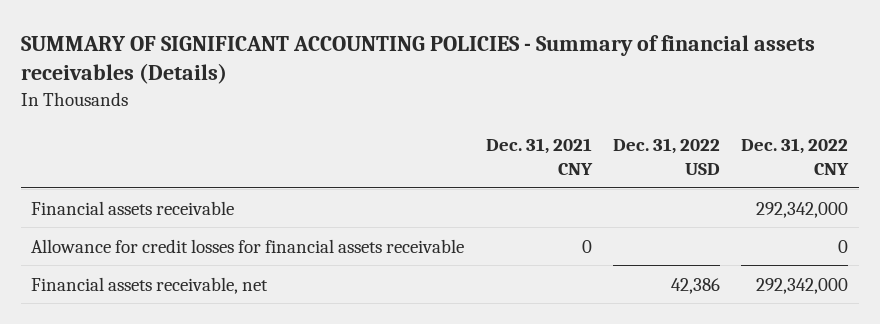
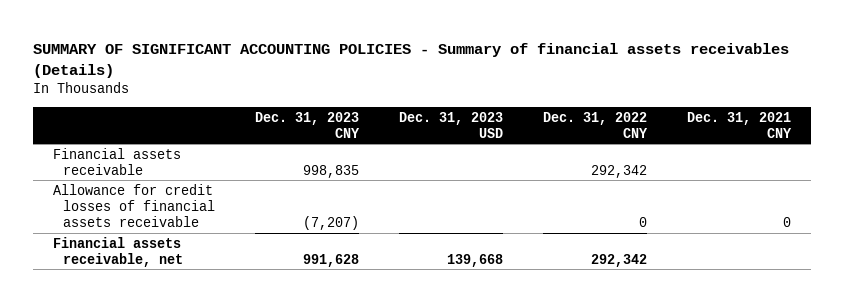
[613,138,721,176] Dec. 31, 2022 USD -> none
none -> [255,111,361,138] Dec. 31, 2023 CNY
none -> [399,111,504,138] Dec. 31, 2023 USD
[756,201,849,218] 292,342,000 -> [590,164,647,178] 292,342
[31,238,465,253] Allowance for credit losses for financial assets receivable -> [53,183,216,227] Allowance for credit losses of financial assets receivable
[756,277,849,294] 292,342,000 -> [590,253,647,267] 292,342

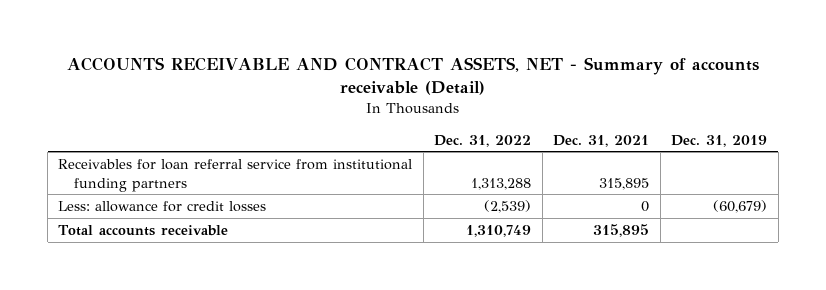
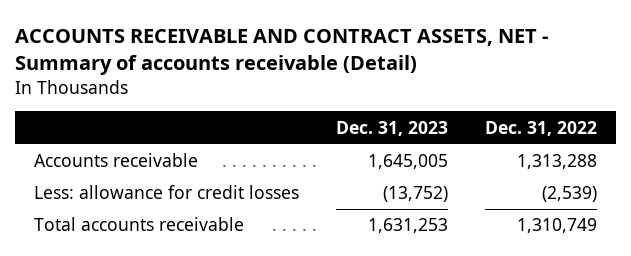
[553,134,650,147] Dec. 31, 2021 -> none
[671,134,768,147] Dec. 31, 2019 -> none
none -> [336,120,449,136] Dec. 31, 2023
[58,158,413,192] Receivables for loan referral service from institutional funding partners -> [33,153,198,168] Accounts receivable

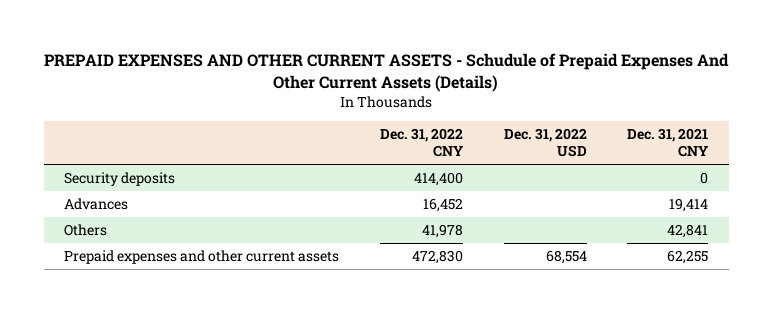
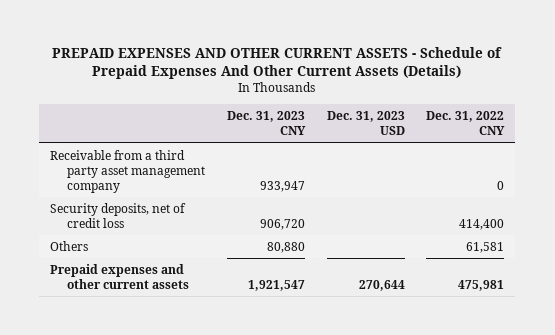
[44,52,730,92] PREPAID EXPENSES AND OTHER CURRENT ASSETS - Schudule of Prepaid Expenses And Other Current Assets (Details) -> [52,46,503,80] PREPAID EXPENSES AND OTHER CURRENT ASSETS - Schedule of Prepaid Expenses And Other Current Assets (Details)
[503,127,587,158] Dec. 31, 2022 USD -> none
[627,127,710,158] Dec. 31, 2021 CNY -> none
none -> [226,111,306,136] Dec. 31, 2023 CNY
none -> [326,111,405,136] Dec. 31, 2023 USD
[64,198,129,211] Advances -> none
none -> [50,149,206,193] Receivable from a third party asset management company
[64,172,176,187] Security deposits -> [50,202,187,228] Security deposits, net of credit loss
[421,224,463,239] 41,978 -> [466,241,505,253] 61,581
[411,250,463,265] 472,830 -> [458,279,505,291] 475,981

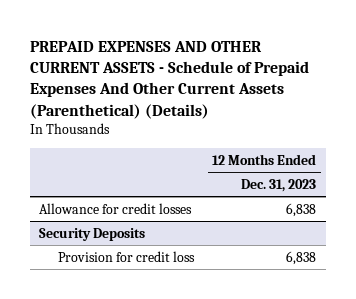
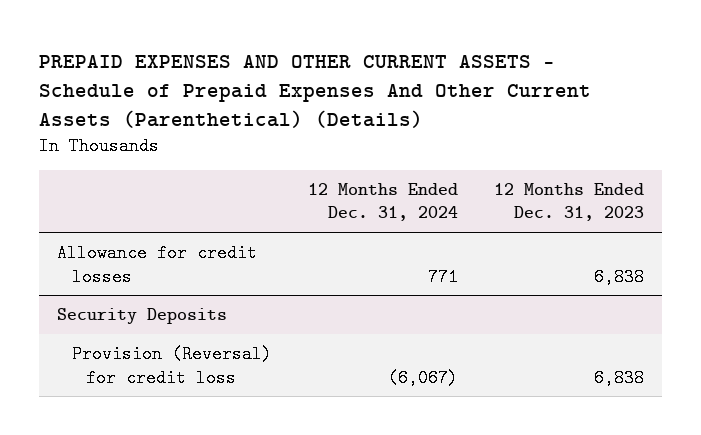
none -> [307,182,458,222] 12 Months Ended Dec. 31, 2024
[57,250,195,262] Provision for credit loss -> [71,345,272,387] Provision (Reversal) for credit loss

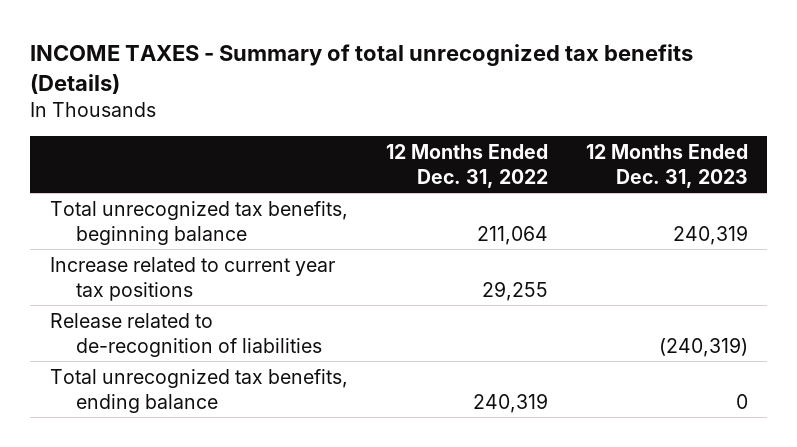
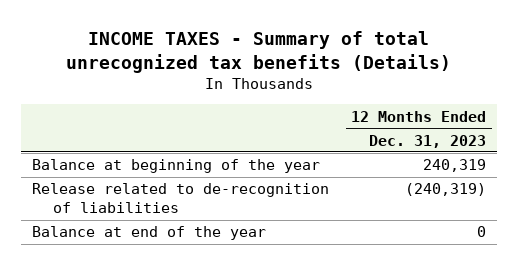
[385,143,548,188] 12 Months Ended Dec. 31, 2022 -> none
[49,256,335,301] Increase related to current year tax positions -> none
[49,200,348,245] Total unrecognized tax benefits, beginning balance -> [32,159,321,174] Balance at beginning of the year
[49,368,348,413] Total unrecognized tax benefits, ending balance -> [32,226,267,241] Balance at end of the year

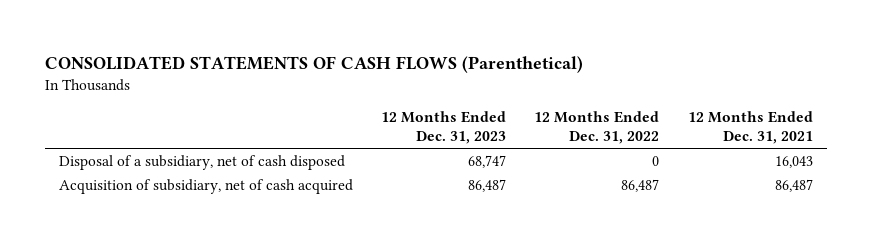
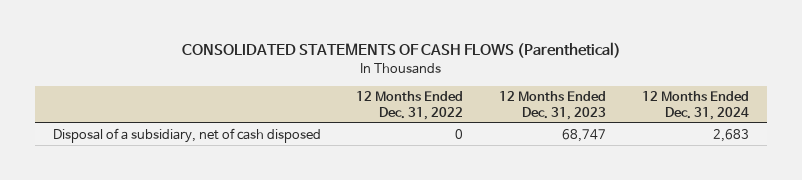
[687,111,813,145] 12 Months Ended Dec. 31, 2021 -> none
none -> [642,90,750,120] 12 Months Ended Dec. 31, 2024
[58,179,353,195] Acquisition of subsidiary, net of cash acquired -> none

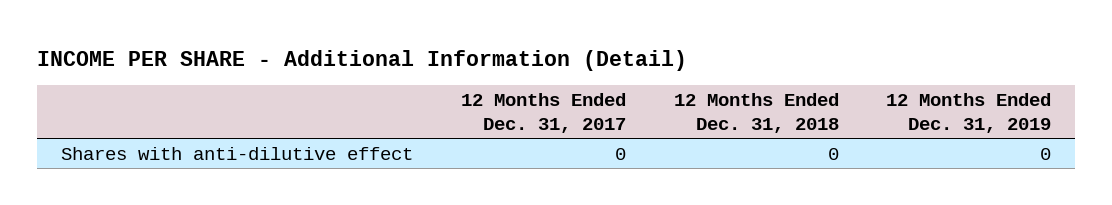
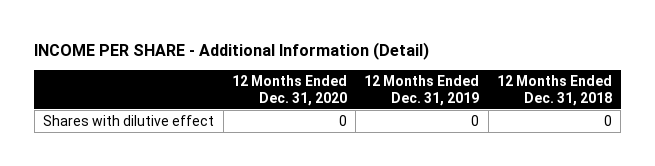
[460,93,626,133] 12 Months Ended Dec. 31, 2017 -> none
none -> [231,75,347,106] 12 Months Ended Dec. 31, 2020
[61,146,414,160] Shares with anti-dilutive effect -> [43,115,215,127] Shares with dilutive effect

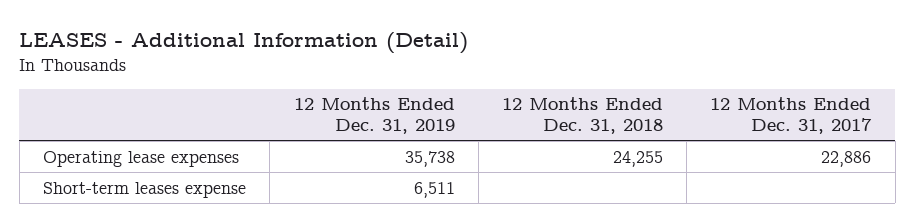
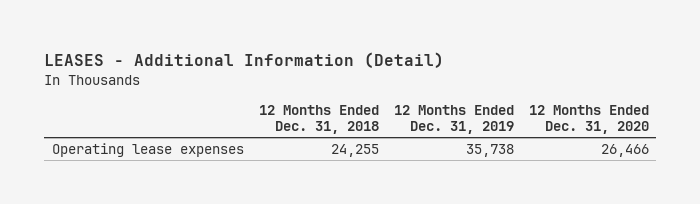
[710,97,873,135] 12 Months Ended Dec. 31, 2017 -> none
none -> [528,104,649,135] 12 Months Ended Dec. 31, 2020
[43,181,247,198] Short-term leases expense -> none

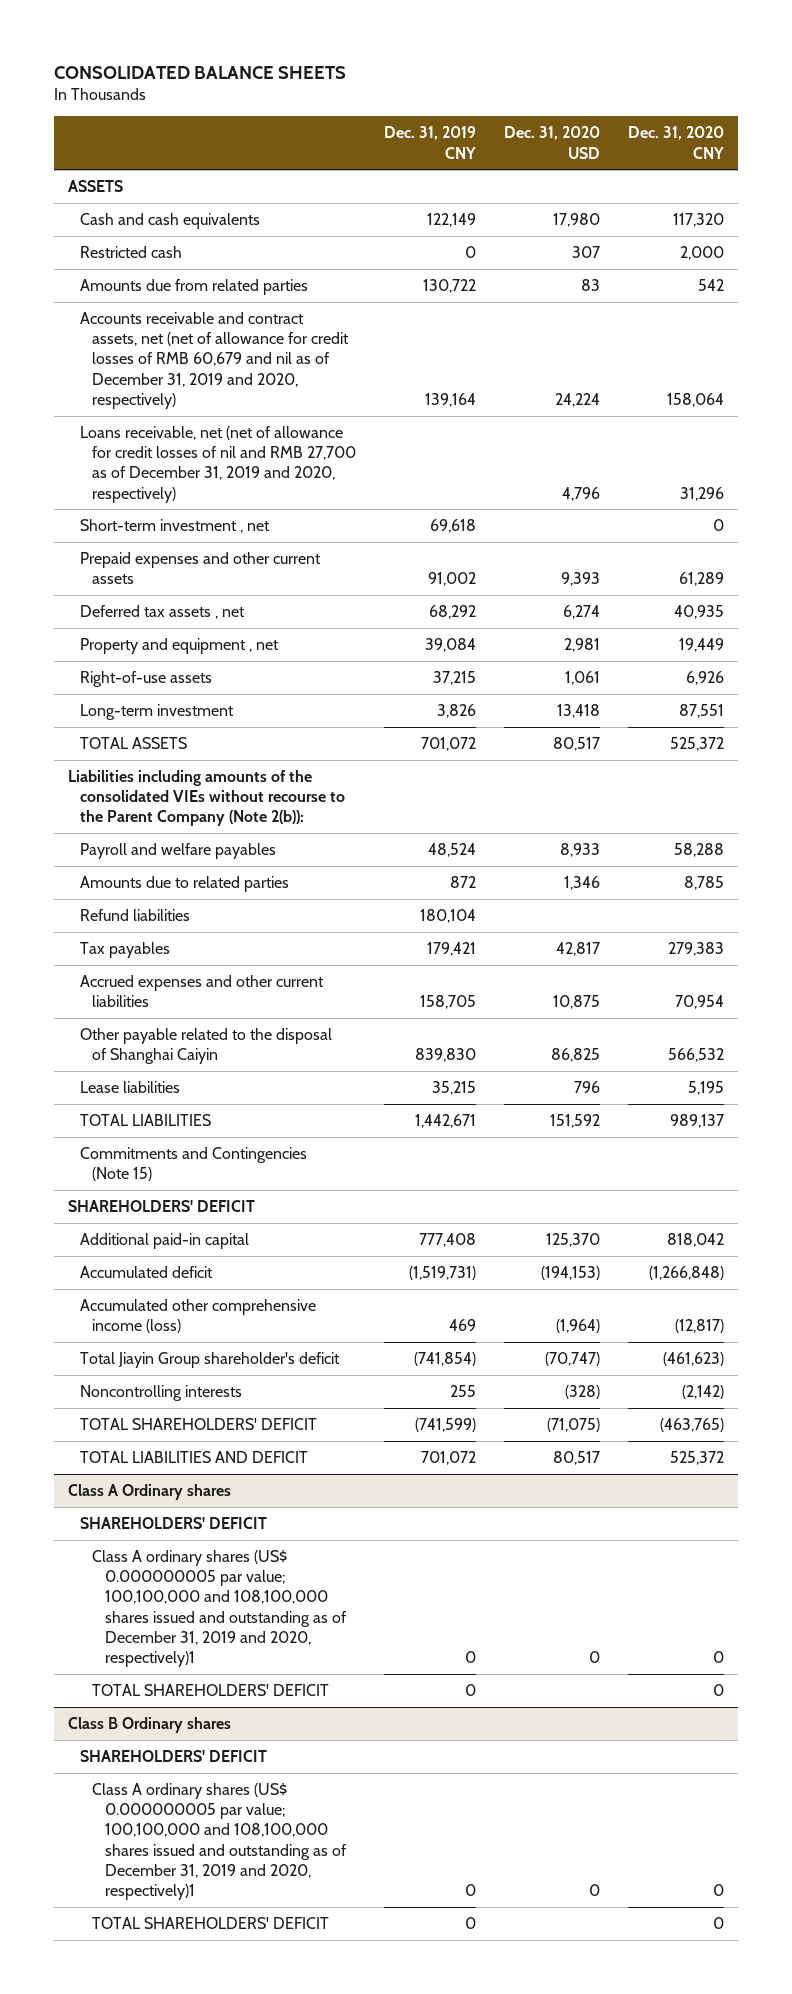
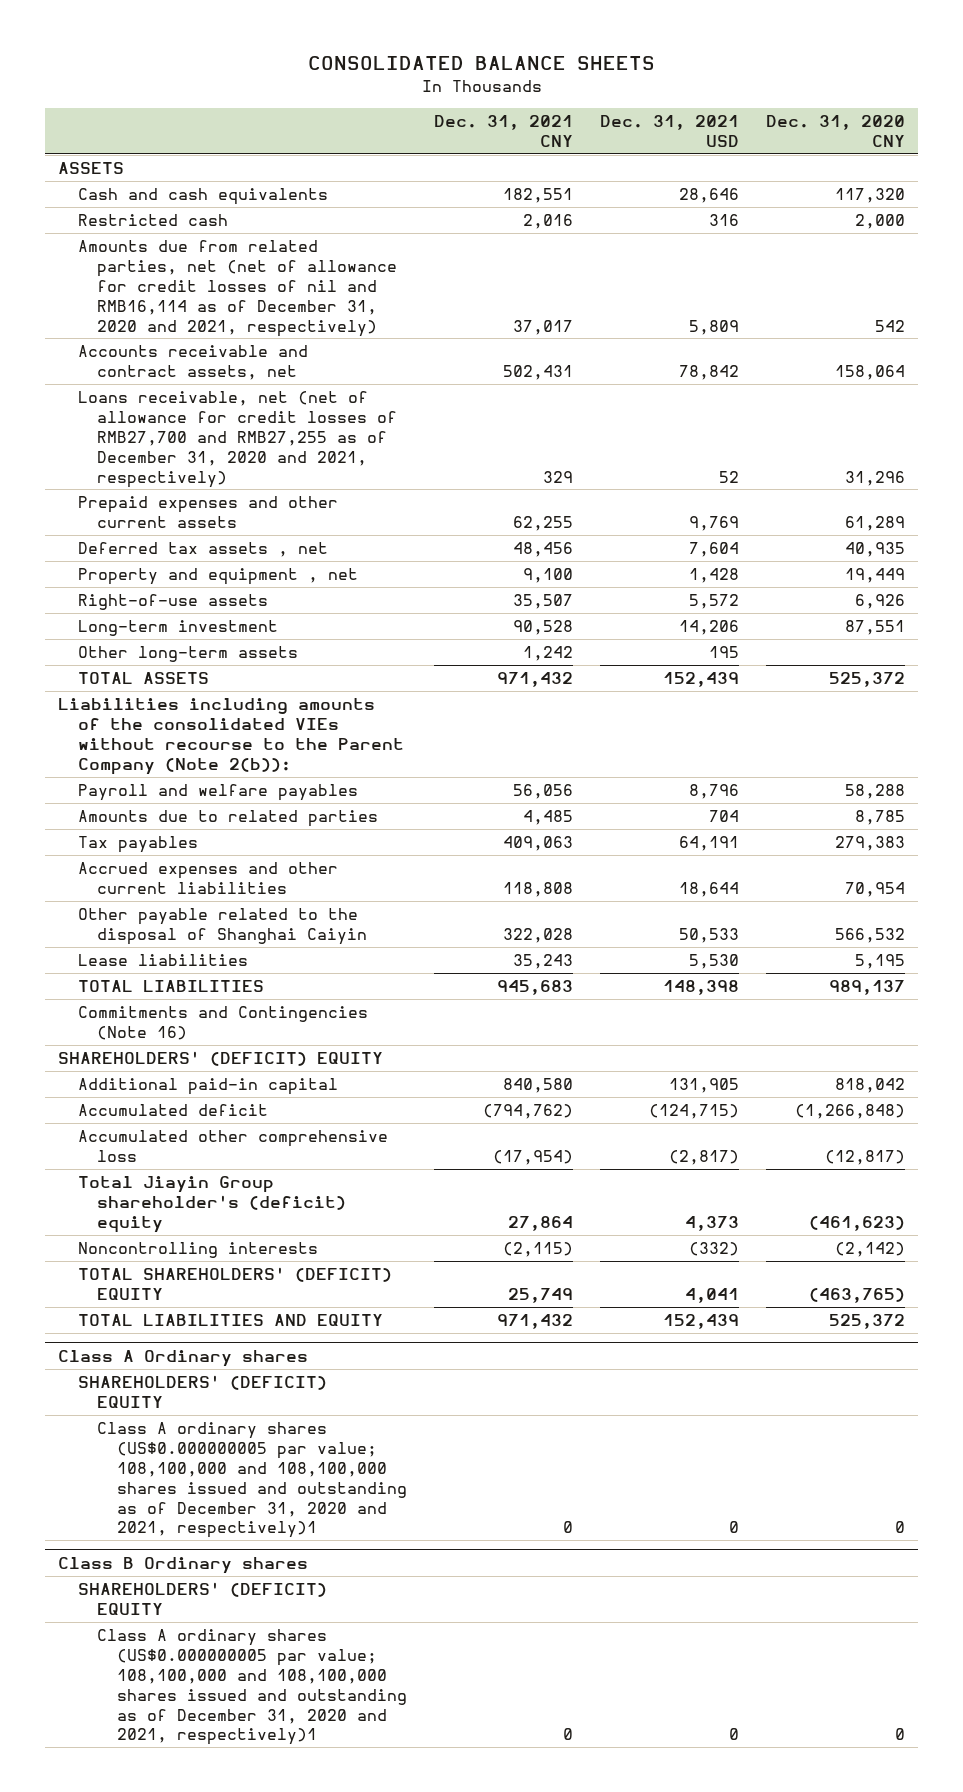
[384,126,477,159] Dec. 31, 2019 CNY -> none
[504,126,601,159] Dec. 31, 2020 USD -> none
none -> [433,115,573,147] Dec. 31, 2021 CNY
none -> [599,115,739,147] Dec. 31, 2021 USD
[80,519,271,534] Short-term investment , net -> none
[80,279,309,296] Amounts due from related parties -> [77,240,398,337] Amounts due from related parties, net (net of allowance for credit losses of nil and RMB16,114 as of December 31, 2020 and 2021, respectively)
[80,312,350,409] Accounts receivable and contract assets, net (net of allowance for credit losses of RMB 60,679 and nil as of December 31, 2019 and 2020, respectively) -> [77,345,308,381] Accounts receivable and contract assets, net
[80,426,357,503] Loans receivable, net (net of allowance for credit losses of nil and RMB 27,700 as of December 31, 2019 and 2020, respectively) -> [77,391,398,488] Loans receivable, net (net of allowance for credit losses of RMB27,700 and RMB27,255 as of December 31, 2020 and 2021, respectively)
none -> [77,646,298,663] Other long-term assets
[80,909,191,922] Refund liabilities -> none
[80,1147,308,1182] Commitments and Contingencies (Note 15) -> [77,1006,368,1041] Commitments and Contingencies (Note 16)
[67,1200,255,1213] SHAREHOLDERS' DEFICIT -> [58,1051,384,1067] SHAREHOLDERS' (DEFICIT) EQUITY
[80,1299,317,1334] Accumulated other comprehensive income (loss) -> [77,1130,388,1163] Accumulated other comprehensive loss
[80,1352,341,1369] Total Jiayin Group shareholder's deficit -> [77,1176,347,1233] Total Jiayin Group shareholder's (deficit) equity
[80,1418,318,1431] TOTAL SHAREHOLDERS' DEFICIT -> [77,1267,392,1301] TOTAL SHAREHOLDERS' (DEFICIT) EQUITY
[80,1451,309,1464] TOTAL LIABILITIES AND DEFICIT -> [77,1314,383,1327] TOTAL LIABILITIES AND EQUITY
[92,1684,330,1697] TOTAL SHAREHOLDERS' DEFICIT -> none
[80,1517,268,1530] SHAREHOLDERS' DEFICIT -> [77,1375,327,1409] SHAREHOLDERS' (DEFICIT) EQUITY
[92,1550,347,1667] Class A ordinary shares (US$ 0.000000005 par value; 100,100,000 and 108,100,000 shares issued and outstanding as of December 31, 2019 and 2020, respectively)1 -> [97,1422,407,1539] Class A ordinary shares (US$0.000000005 par value; 108,100,000 and 108,100,000 shares issued and outstanding as of December 31, 2020 and 2021, respectively)1
[92,1917,330,1930] TOTAL SHAREHOLDERS' DEFICIT -> none
[80,1750,268,1763] SHAREHOLDERS' DEFICIT -> [77,1582,327,1616] SHAREHOLDERS' (DEFICIT) EQUITY
[92,1783,347,1900] Class A ordinary shares (US$ 0.000000005 par value; 100,100,000 and 108,100,000 shares issued and outstanding as of December 31, 2019 and 2020, respectively)1 -> [97,1629,407,1746] Class A ordinary shares (US$0.000000005 par value; 108,100,000 and 108,100,000 shares issued and outstanding as of December 31, 2020 and 2021, respectively)1

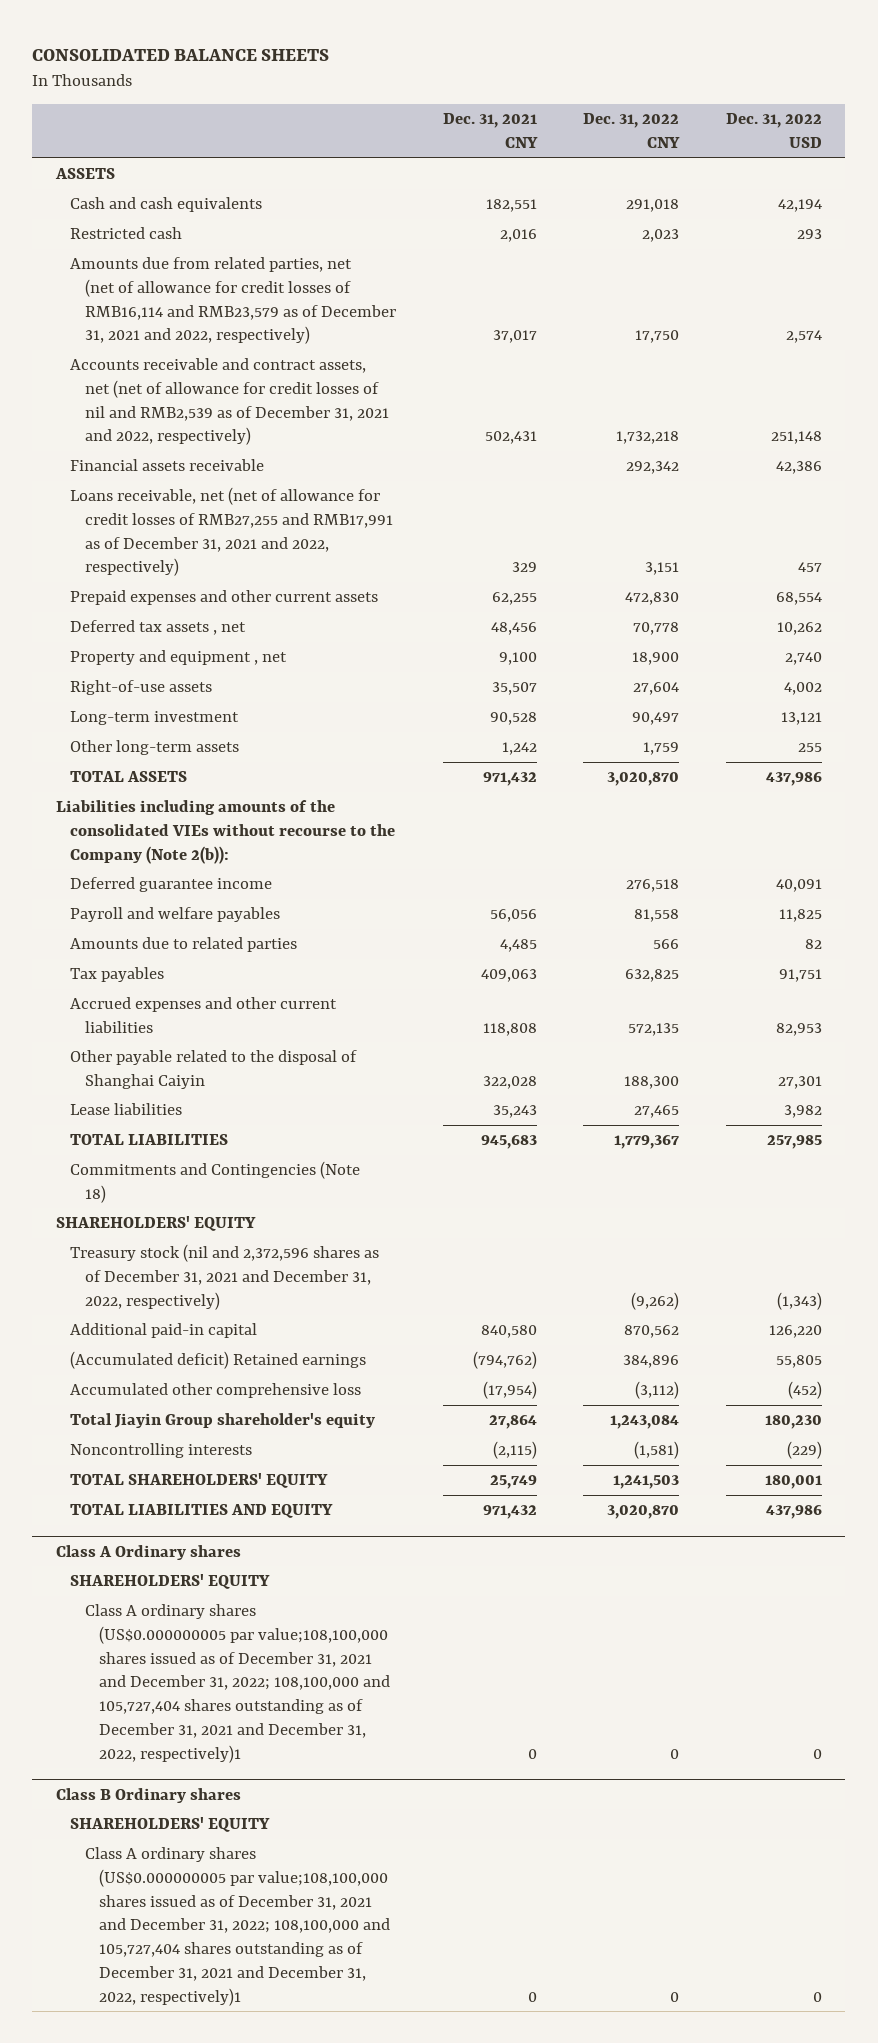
[599,115,739,147] Dec. 31, 2021 USD -> none
[765,115,905,147] Dec. 31, 2020 CNY -> none
none -> [583,113,681,149] Dec. 31, 2022 CNY
none -> [725,113,822,149] Dec. 31, 2022 USD
[77,240,398,337] Amounts due from related parties, net (net of allowance for credit losses of nil and RMB16,114 as of December 31, 2020 and 2021, respectively) -> [70,257,396,345] Amounts due from related parties, net (net of allowance for credit losses of RMB16,114 and RMB23,579 as of December 31, 2021 and 2022, respectively)
[77,345,308,381] Accounts receivable and contract assets, net -> [70,358,389,446] Accounts receivable and contract assets, net (net of allowance for credit losses of nil and RMB2,539 as of December 31, 2021 and 2022, respectively)
none -> [70,459,265,472] Financial assets receivable
[77,391,398,488] Loans receivable, net (net of allowance for credit losses of RMB27,700 and RMB27,255 as of December 31, 2020 and 2021, respectively) -> [70,487,393,577] Loans receivable, net (net of allowance for credit losses of RMB27,255 and RMB17,991 as of December 31, 2021 and 2022, respectively)
[58,698,404,775] Liabilities including amounts of the consolidated VIEs without recourse to the Parent Company (Note 2(b)): -> [55,800,396,864] Liabilities including amounts of the consolidated VIEs without recourse to the Company (Note 2(b)):
none -> [70,877,273,893] Deferred guarantee income
[77,1006,368,1041] Commitments and Contingencies (Note 16) -> [70,1161,361,1203] Commitments and Contingencies (Note 18)
[58,1051,384,1067] SHAREHOLDERS' (DEFICIT) EQUITY -> [55,1216,256,1232] SHAREHOLDERS' EQUITY
none -> [70,1244,380,1310] Treasury stock (nil and 2,372,596 shares as of December 31, 2021 and December 31, 2022, respectively)
[77,1104,268,1117] Accumulated deficit -> [70,1351,367,1370] (Accumulated deficit) Retained earnings
[77,1176,347,1233] Total Jiayin Group shareholder's (deficit) equity -> [70,1413,376,1429] Total Jiayin Group shareholder's equity
[77,1267,392,1301] TOTAL SHAREHOLDERS' (DEFICIT) EQUITY -> [70,1473,329,1489] TOTAL SHAREHOLDERS' EQUITY
[77,1375,327,1409] SHAREHOLDERS' (DEFICIT) EQUITY -> [70,1574,271,1590] SHAREHOLDERS' EQUITY
[97,1422,407,1539] Class A ordinary shares (US$0.000000005 par value; 108,100,000 and 108,100,000 shares issued and outstanding as of December 31, 2020 and 2021, respectively)1 -> [84,1604,391,1763] Class A ordinary shares (US$0.000000005 par value;108,100,000 shares issued as of December 31, 2021 and December 31, 2022; 108,100,000 and 105,727,404 shares outstanding as of December 31, 2021 and December 31, 2022, respectively)1
[77,1582,327,1616] SHAREHOLDERS' (DEFICIT) EQUITY -> [70,1817,271,1833] SHAREHOLDERS' EQUITY
[97,1629,407,1746] Class A ordinary shares (US$0.000000005 par value; 108,100,000 and 108,100,000 shares issued and outstanding as of December 31, 2020 and 2021, respectively)1 -> [84,1847,391,2006] Class A ordinary shares (US$0.000000005 par value;108,100,000 shares issued as of December 31, 2021 and December 31, 2022; 108,100,000 and 105,727,404 shares outstanding as of December 31, 2021 and December 31, 2022, respectively)1

